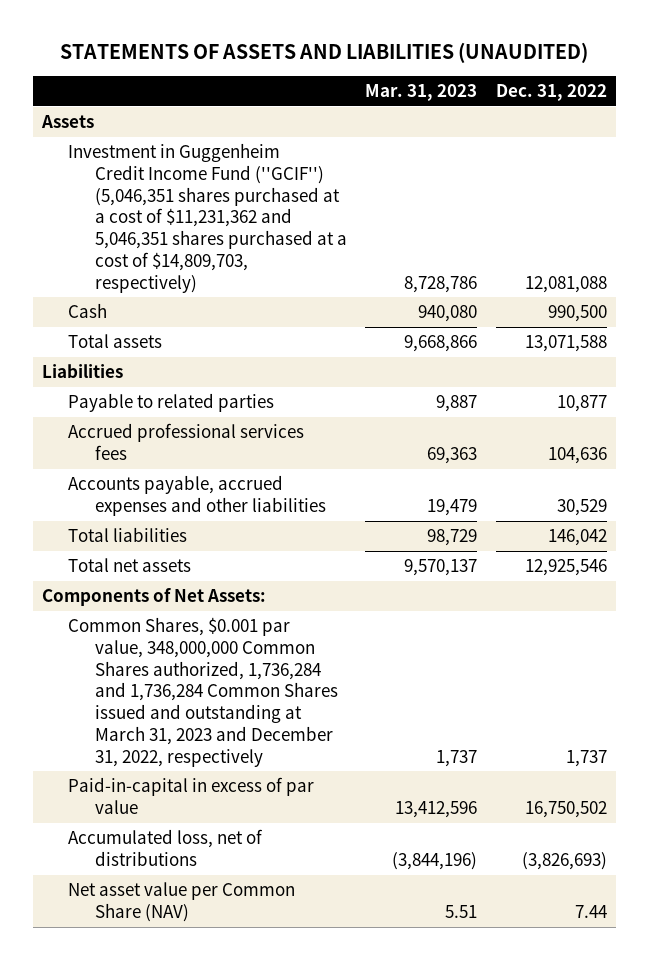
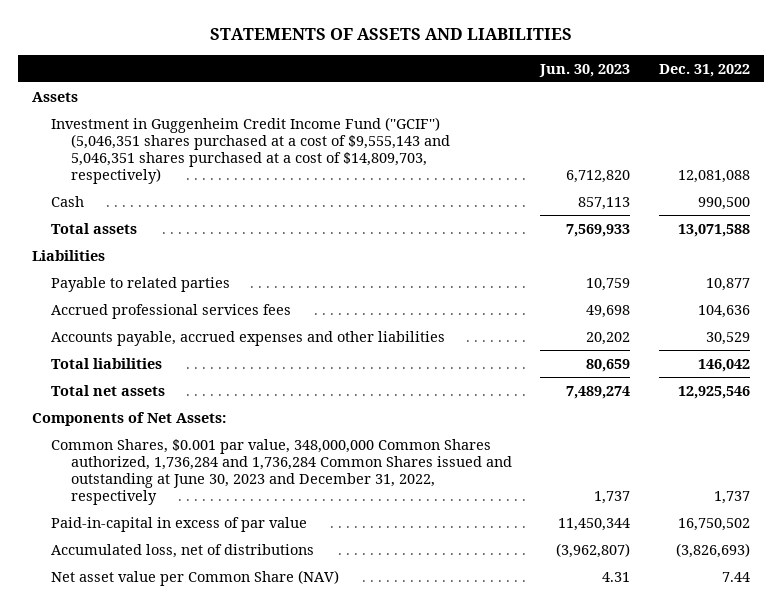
[60,41,589,63] STATEMENTS OF ASSETS AND LIABILITIES (UNAUDITED) -> [209,28,572,41] STATEMENTS OF ASSETS AND LIABILITIES
[365,83,478,101] Mar. 31, 2023 -> none
none -> [539,63,631,77] Jun. 30, 2023
[68,143,347,293] Investment in Guggenheim Credit Income Fund (''GCIF'') (5,046,351 shares purchased at a cost of $11,231,362 and 5,046,351 shares purchased at a cost of $14,809,703, respectively) -> [51,116,450,184] Investment in Guggenheim Credit Income Fund (''GCIF'') (5,046,351 shares purchased at a cost of $9,555,143 and 5,046,351 shares purchased at a cost of $14,809,703, respectively)
[68,617,338,767] Common Shares, $0.001 par value, 348,000,000 Common Shares authorized, 1,736,284 and 1,736,284 Common Shares issued and outstanding at March 31, 2023 and December 31, 2022, respectively -> [51,438,512,505] Common Shares, $0.001 par value, 348,000,000 Common Shares authorized, 1,736,284 and 1,736,284 Common Shares issued and outstanding at June 30, 2023 and December 31, 2022, respectively

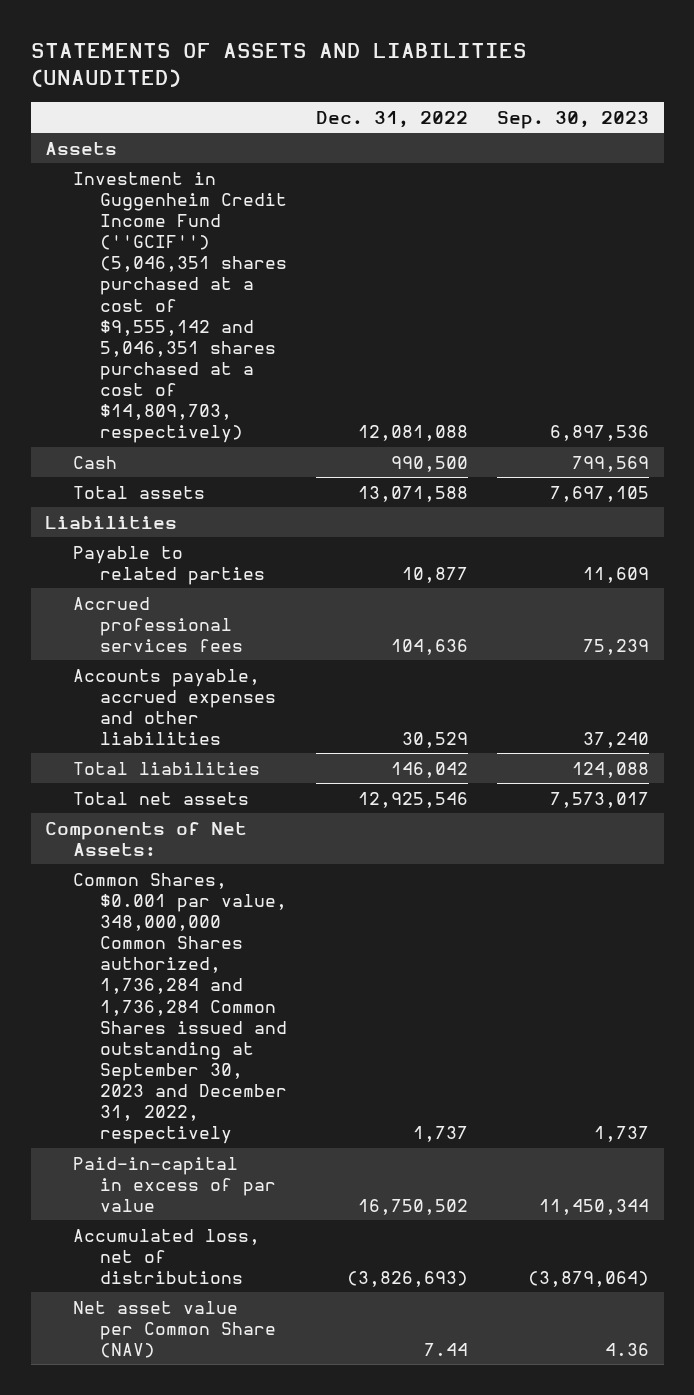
[209,28,572,41] STATEMENTS OF ASSETS AND LIABILITIES -> [30,42,527,87] STATEMENTS OF ASSETS AND LIABILITIES (UNAUDITED)
[539,63,631,77] Jun. 30, 2023 -> none
none -> [497,110,650,129] Sep. 30, 2023
[51,116,450,184] Investment in Guggenheim Credit Income Fund (''GCIF'') (5,046,351 shares purchased at a cost of $9,555,143 and 5,046,351 shares purchased at a cost of $14,809,703, respectively) -> [72,171,287,444] Investment in Guggenheim Credit Income Fund (''GCIF'') (5,046,351 shares purchased at a cost of $9,555,142 and 5,046,351 shares purchased at a cost of $14,809,703, respectively)
[51,438,512,505] Common Shares, $0.001 par value, 348,000,000 Common Shares authorized, 1,736,284 and 1,736,284 Common Shares issued and outstanding at June 30, 2023 and December 31, 2022, respectively -> [72,872,287,1145] Common Shares, $0.001 par value, 348,000,000 Common Shares authorized, 1,736,284 and 1,736,284 Common Shares issued and outstanding at September 30, 2023 and December 31, 2022, respectively

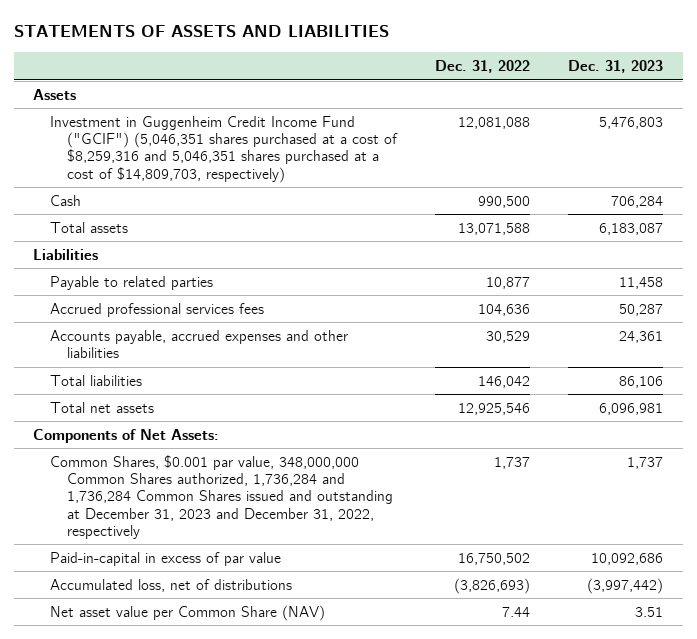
[30,42,527,87] STATEMENTS OF ASSETS AND LIABILITIES (UNAUDITED) -> [14,25,390,38] STATEMENTS OF ASSETS AND LIABILITIES
[497,110,650,129] Sep. 30, 2023 -> none
none -> [568,60,664,74] Dec. 31, 2023
[72,171,287,444] Investment in Guggenheim Credit Income Fund (''GCIF'') (5,046,351 shares purchased at a cost of $9,555,142 and 5,046,351 shares purchased at a cost of $14,809,703, respectively) -> [50,115,398,183] Investment in Guggenheim Credit Income Fund ("GCIF") (5,046,351 shares purchased at a cost of $8,259,316 and 5,046,351 shares purchased at a cost of $14,809,703, respectively)
[72,872,287,1145] Common Shares, $0.001 par value, 348,000,000 Common Shares authorized, 1,736,284 and 1,736,284 Common Shares issued and outstanding at September 30, 2023 and December 31, 2022, respectively -> [50,454,393,539] Common Shares, $0.001 par value, 348,000,000 Common Shares authorized, 1,736,284 and 1,736,284 Common Shares issued and outstanding at December 31, 2023 and December 31, 2022, respectively

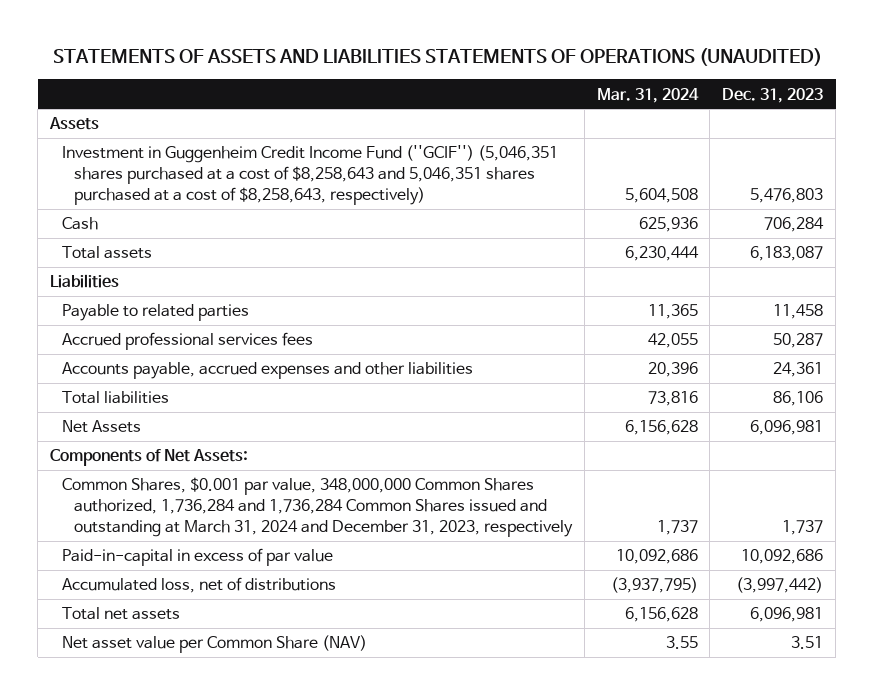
[14,25,390,38] STATEMENTS OF ASSETS AND LIABILITIES -> [52,47,822,66] STATEMENTS OF ASSETS AND LIABILITIES STATEMENTS OF OPERATIONS (UNAUDITED)
[435,60,531,74] Dec. 31, 2022 -> none
none -> [596,87,699,103] Mar. 31, 2024
[50,115,398,183] Investment in Guggenheim Credit Income Fund ("GCIF") (5,046,351 shares purchased at a cost of $8,259,316 and 5,046,351 shares purchased at a cost of $14,809,703, respectively) -> [62,145,559,205] Investment in Guggenheim Credit Income Fund (''GCIF'') (5,046,351 shares purchased at a cost of $8,258,643 and 5,046,351 shares purchased at a cost of $8,258,643, respectively)
none -> [62,420,142,434] Net Assets
[50,454,393,539] Common Shares, $0.001 par value, 348,000,000 Common Shares authorized, 1,736,284 and 1,736,284 Common Shares issued and outstanding at December 31, 2023 and December 31, 2022, respectively -> [62,477,573,537] Common Shares, $0.001 par value, 348,000,000 Common Shares authorized, 1,736,284 and 1,736,284 Common Shares issued and outstanding at March 31, 2024 and December 31, 2023, respectively
[50,401,155,413] Total net assets -> [62,607,181,621] Total net assets

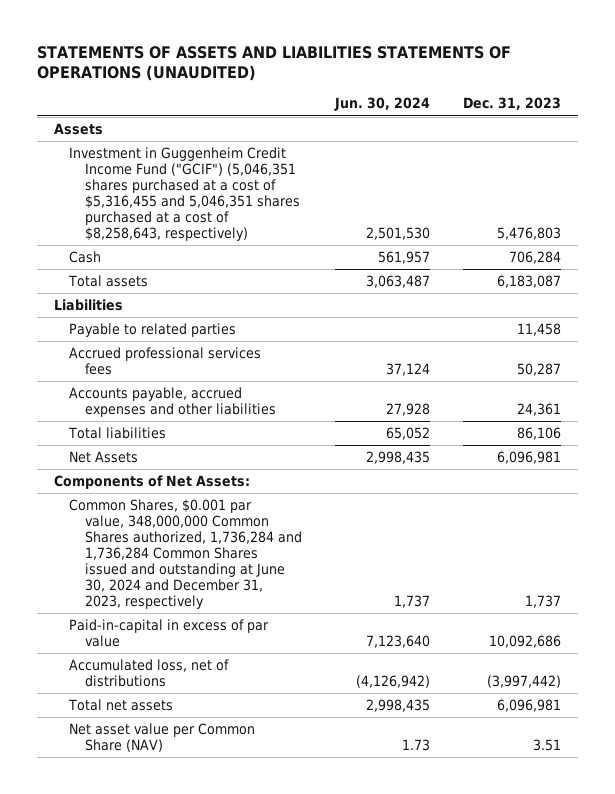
[596,87,699,103] Mar. 31, 2024 -> none
none -> [334,97,431,112] Jun. 30, 2024
[62,145,559,205] Investment in Guggenheim Credit Income Fund (''GCIF'') (5,046,351 shares purchased at a cost of $8,258,643 and 5,046,351 shares purchased at a cost of $8,258,643, respectively) -> [69,146,301,242] Investment in Guggenheim Credit Income Fund ("GCIF") (5,046,351 shares purchased at a cost of $5,316,455 and 5,046,351 shares purchased at a cost of $8,258,643, respectively)
[62,477,573,537] Common Shares, $0.001 par value, 348,000,000 Common Shares authorized, 1,736,284 and 1,736,284 Common Shares issued and outstanding at March 31, 2024 and December 31, 2023, respectively -> [69,498,303,610] Common Shares, $0.001 par value, 348,000,000 Common Shares authorized, 1,736,284 and 1,736,284 Common Shares issued and outstanding at June 30, 2024 and December 31, 2023, respectively

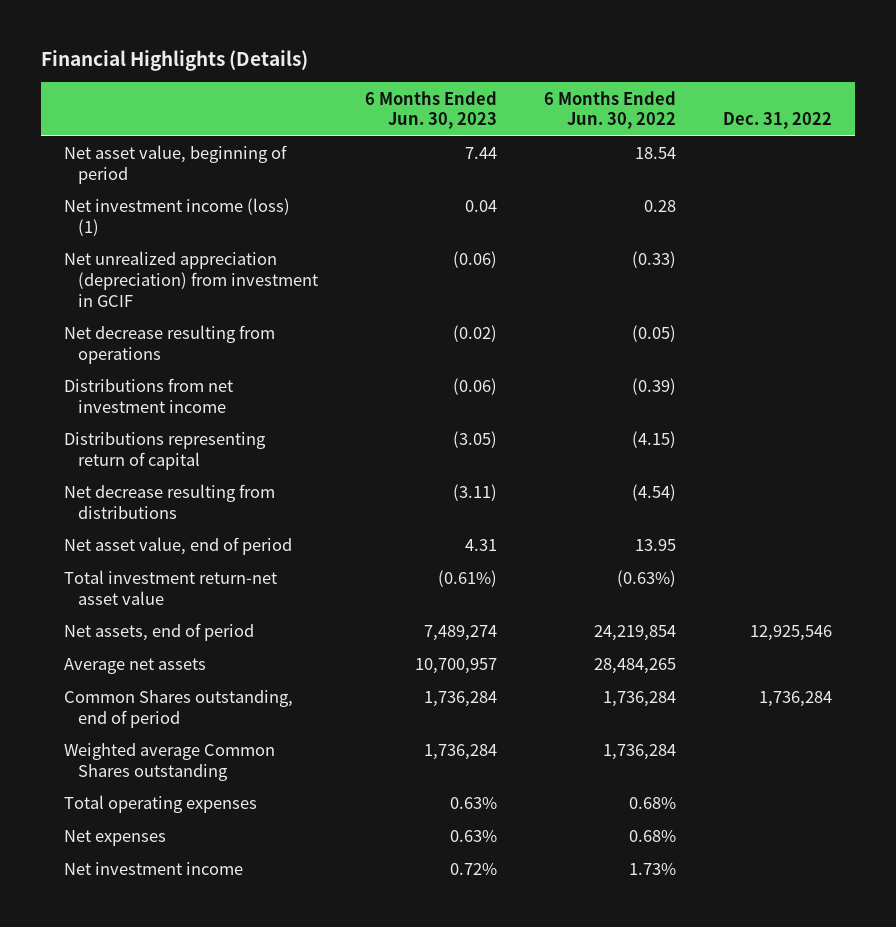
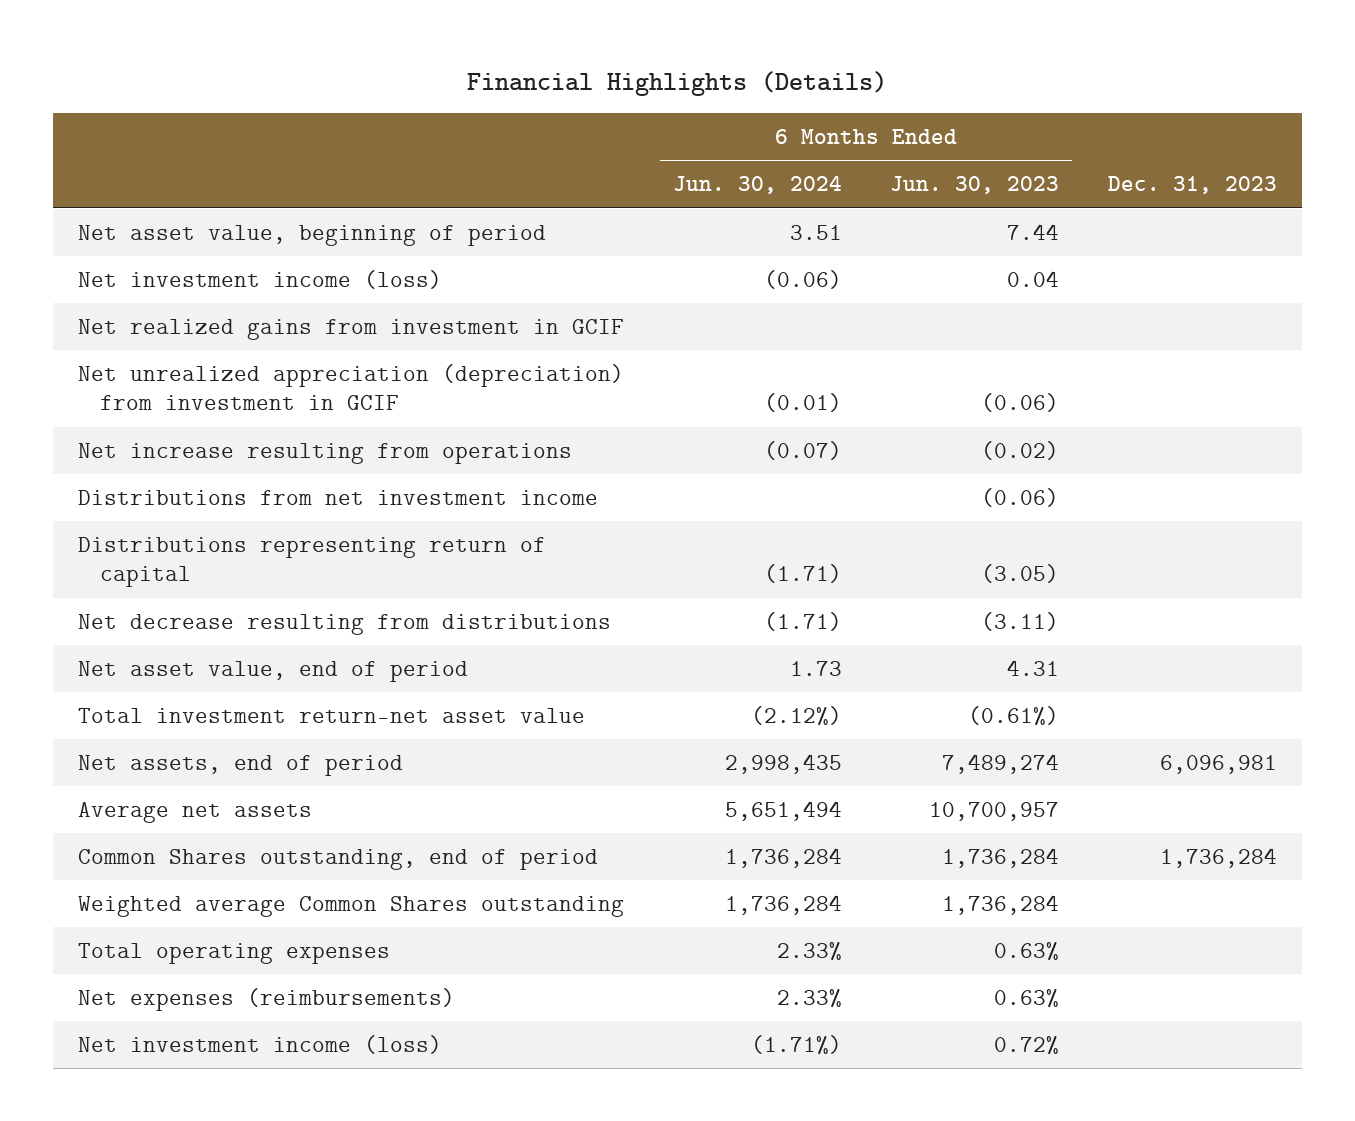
[544,90,677,130] 6 Months Ended Jun. 30, 2022 -> none
[722,112,832,130] Dec. 31, 2022 -> none
none -> [672,176,842,195] Jun. 30, 2024
none -> [1108,176,1278,195] Dec. 31, 2023
[64,198,291,236] Net investment income (loss) (1) -> [77,269,442,289] Net investment income (loss)
none -> [77,318,624,340] Net realized gains from investment in GCIF
[64,325,276,364] Net decrease resulting from operations -> [77,442,572,464] Net increase resulting from operations
[64,830,167,847] Net expenses -> [77,987,455,1011] Net expenses (reimbursements)
[64,862,244,876] Net investment income -> [77,1034,442,1054] Net investment income (loss)

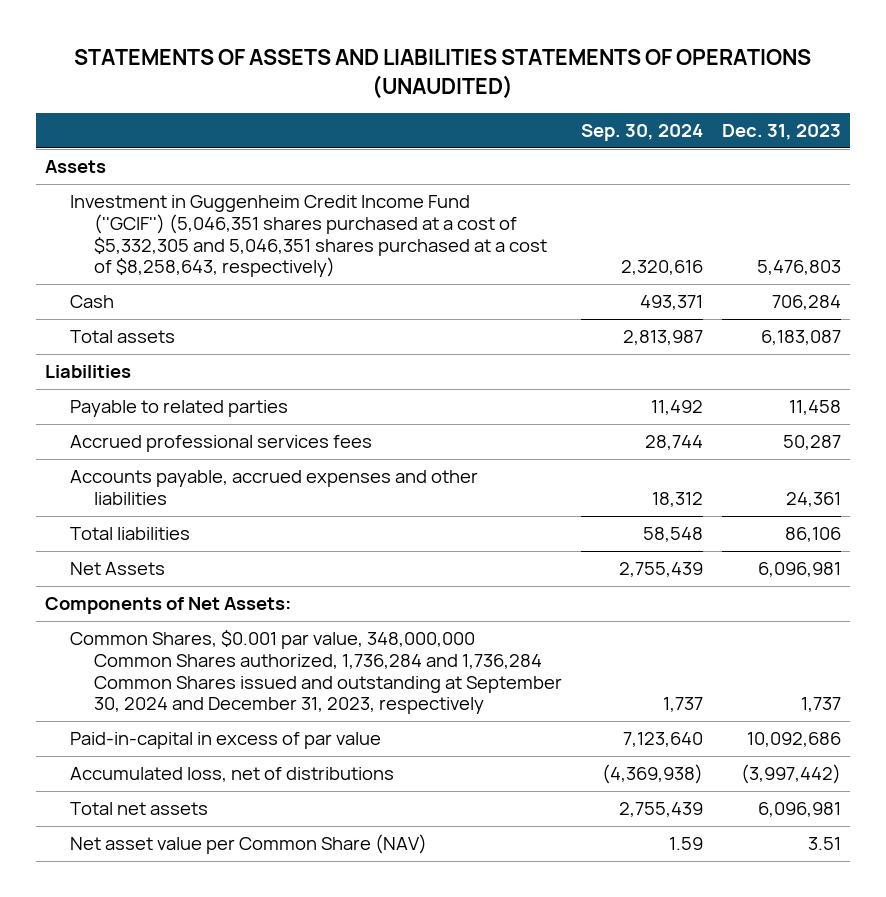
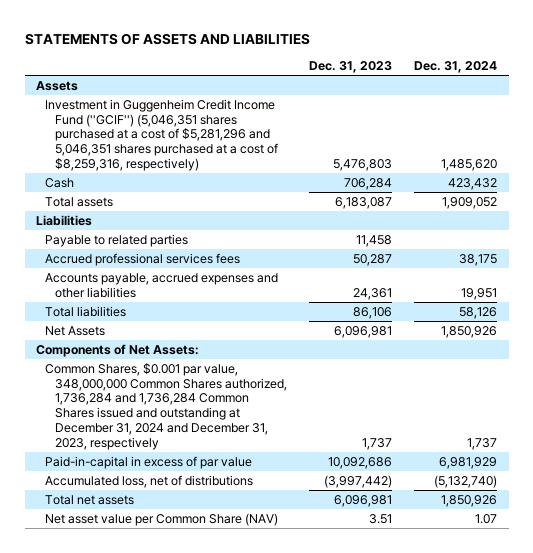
[74,48,812,99] STATEMENTS OF ASSETS AND LIABILITIES STATEMENTS OF OPERATIONS (UNAUDITED) -> [24,33,310,46] STATEMENTS OF ASSETS AND LIABILITIES
[581,124,704,142] Sep. 30, 2024 -> none
none -> [414,61,498,74] Dec. 31, 2024
[69,195,548,278] Investment in Guggenheim Credit Income Fund (''GCIF'') (5,046,351 shares purchased at a cost of $5,332,305 and 5,046,351 shares purchased at a cost of $8,258,643, respectively) -> [45,98,278,171] Investment in Guggenheim Credit Income Fund (''GCIF'') (5,046,351 shares purchased at a cost of $5,281,296 and 5,046,351 shares purchased at a cost of $8,259,316, respectively)
[69,630,563,715] Common Shares, $0.001 par value, 348,000,000 Common Shares authorized, 1,736,284 and 1,736,284 Common Shares issued and outstanding at September 30, 2024 and December 31, 2023, respectively -> [45,362,287,450] Common Shares, $0.001 par value, 348,000,000 Common Shares authorized, 1,736,284 and 1,736,284 Common Shares issued and outstanding at December 31, 2024 and December 31, 2023, respectively

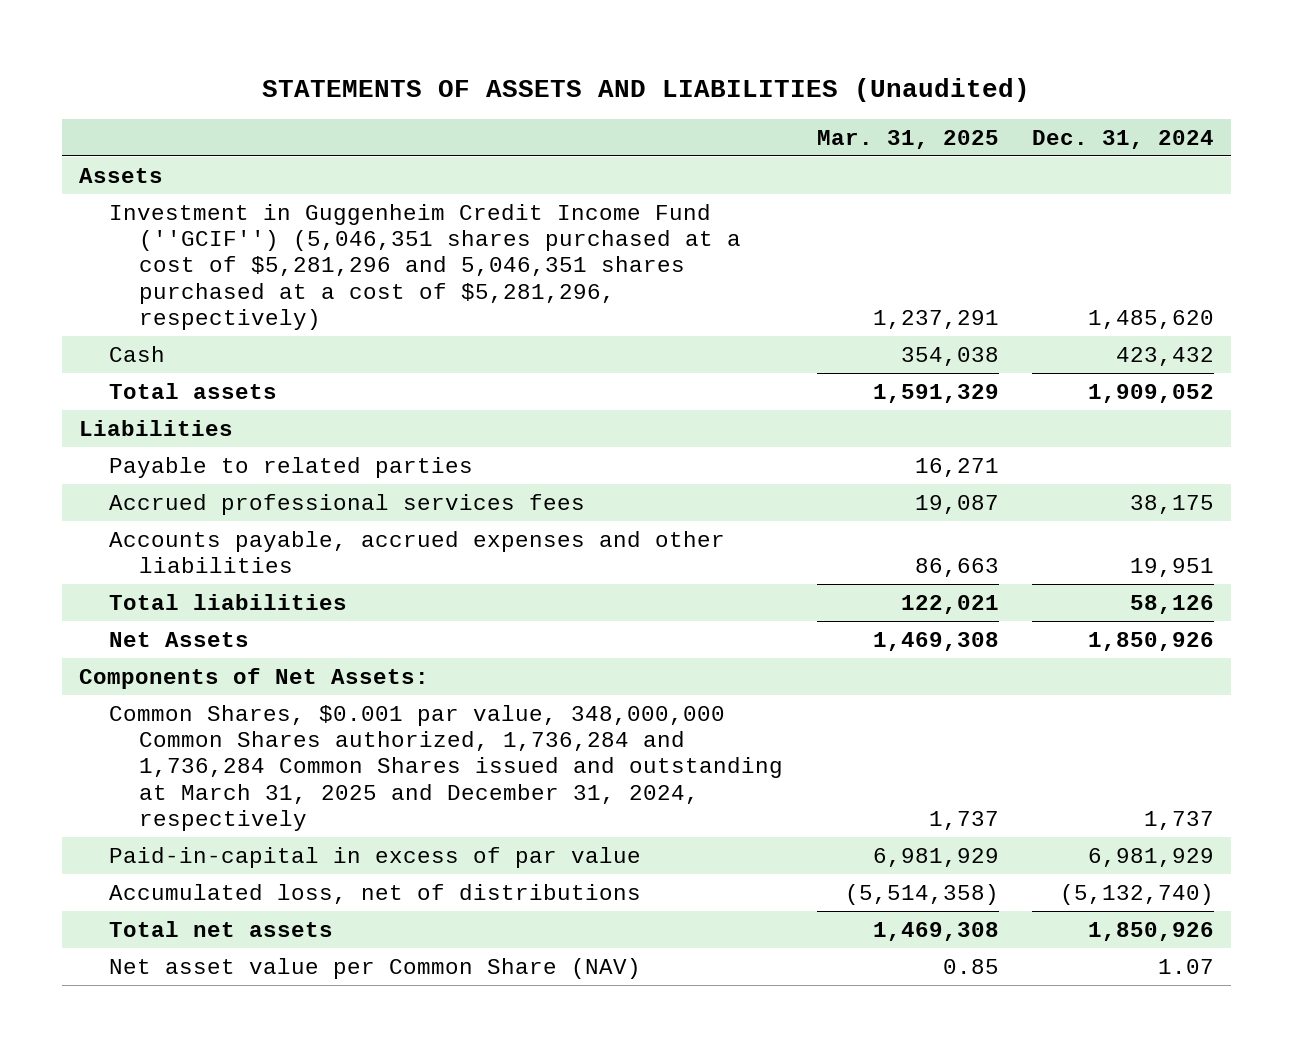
[24,33,310,46] STATEMENTS OF ASSETS AND LIABILITIES -> [262,77,1031,102] STATEMENTS OF ASSETS AND LIABILITIES (Unaudited)
[308,61,392,74] Dec. 31, 2023 -> none
none -> [816,130,999,150] Mar. 31, 2025
[45,98,278,171] Investment in Guggenheim Credit Income Fund (''GCIF'') (5,046,351 shares purchased at a cost of $5,281,296 and 5,046,351 shares purchased at a cost of $8,259,316, respectively) -> [109,203,742,330] Investment in Guggenheim Credit Income Fund (''GCIF'') (5,046,351 shares purchased at a cost of $5,281,296 and 5,046,351 shares purchased at a cost of $5,281,296, respectively)
[45,362,287,450] Common Shares, $0.001 par value, 348,000,000 Common Shares authorized, 1,736,284 and 1,736,284 Common Shares issued and outstanding at December 31, 2024 and December 31, 2023, respectively -> [109,704,784,831] Common Shares, $0.001 par value, 348,000,000 Common Shares authorized, 1,736,284 and 1,736,284 Common Shares issued and outstanding at March 31, 2025 and December 31, 2024, respectively

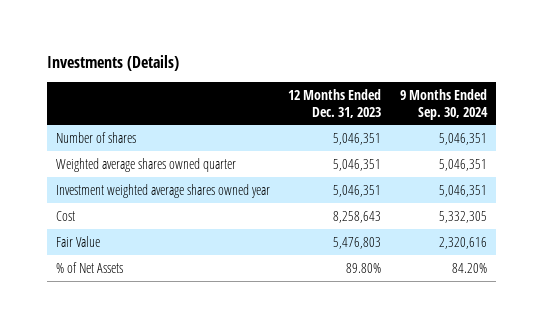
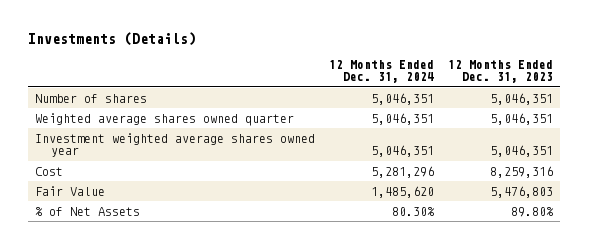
[399,89,488,120] 9 Months Ended Sep. 30, 2024 -> none
none -> [329,59,435,84] 12 Months Ended Dec. 31, 2024
[333,210,382,223] 8,258,643 -> [490,165,554,178] 8,259,316

